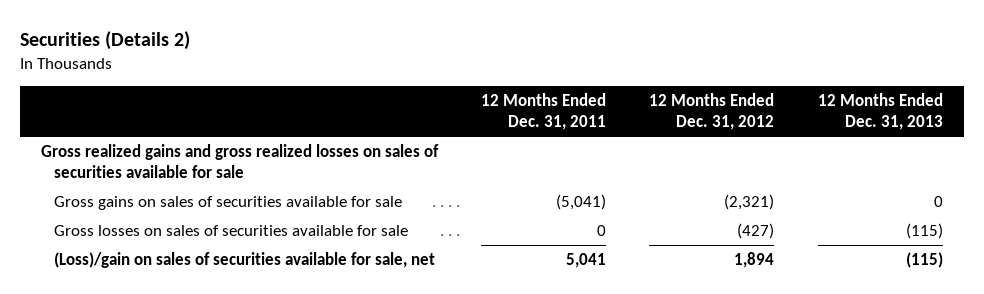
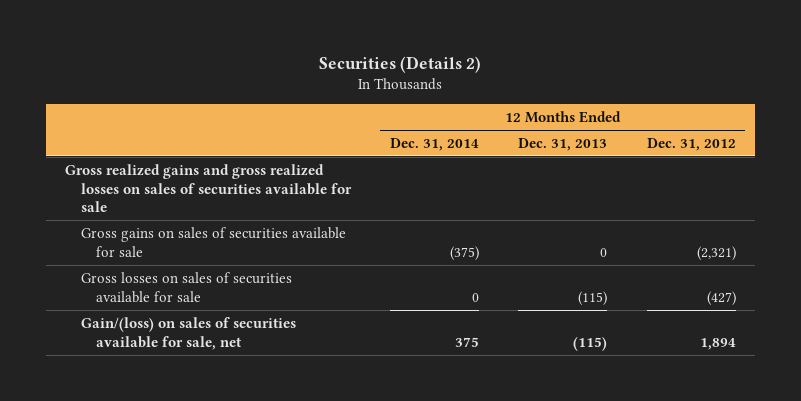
[481,92,607,131] 12 Months Ended Dec. 31, 2011 -> none
none -> [389,137,479,151] Dec. 31, 2014
[54,251,436,268] (Loss)/gain on sales of securities available for sale, net -> [80,316,296,350] Gain/(loss) on sales of securities available for sale, net

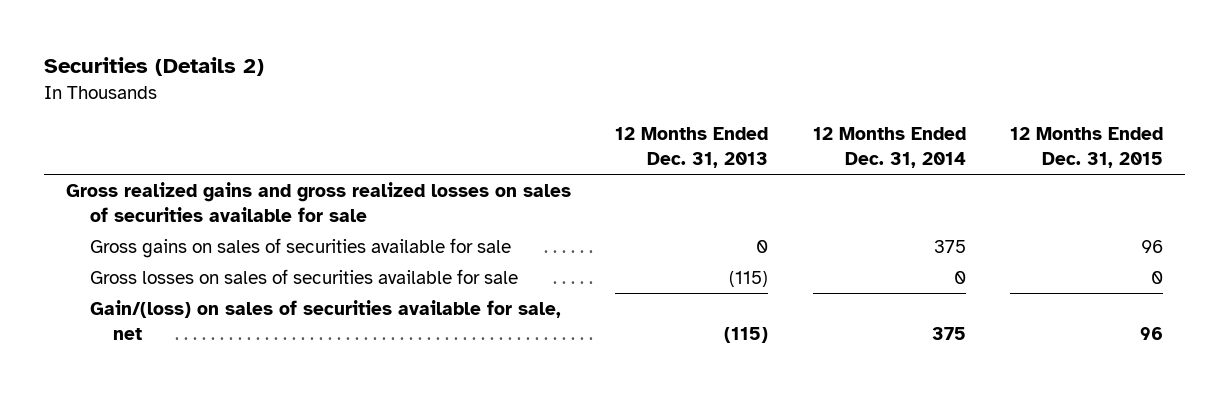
[646,137,736,151] Dec. 31, 2012 -> none
none -> [1010,127,1164,168] 12 Months Ended Dec. 31, 2015
[449,245,479,261] (375) -> [933,240,966,254] 375

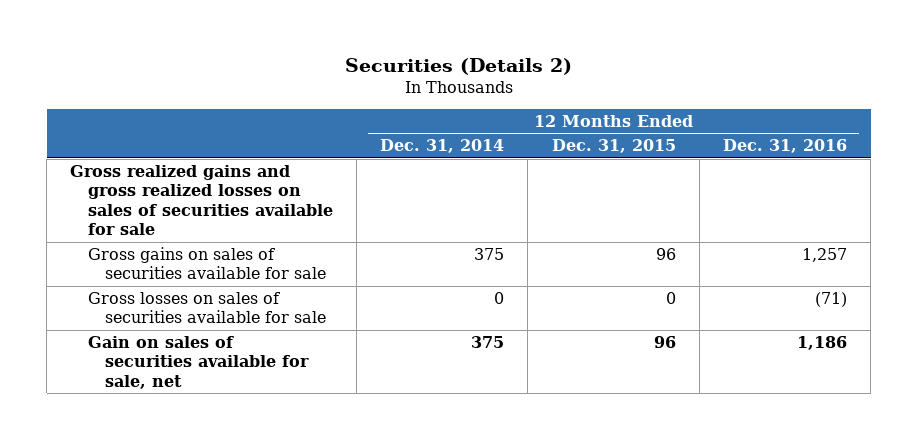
[615,127,769,168] 12 Months Ended Dec. 31, 2013 -> none
none -> [722,139,847,154] Dec. 31, 2016
[89,300,561,340] Gain/(loss) on sales of securities available for sale, net -> [87,336,310,389] Gain on sales of securities available for sale, net

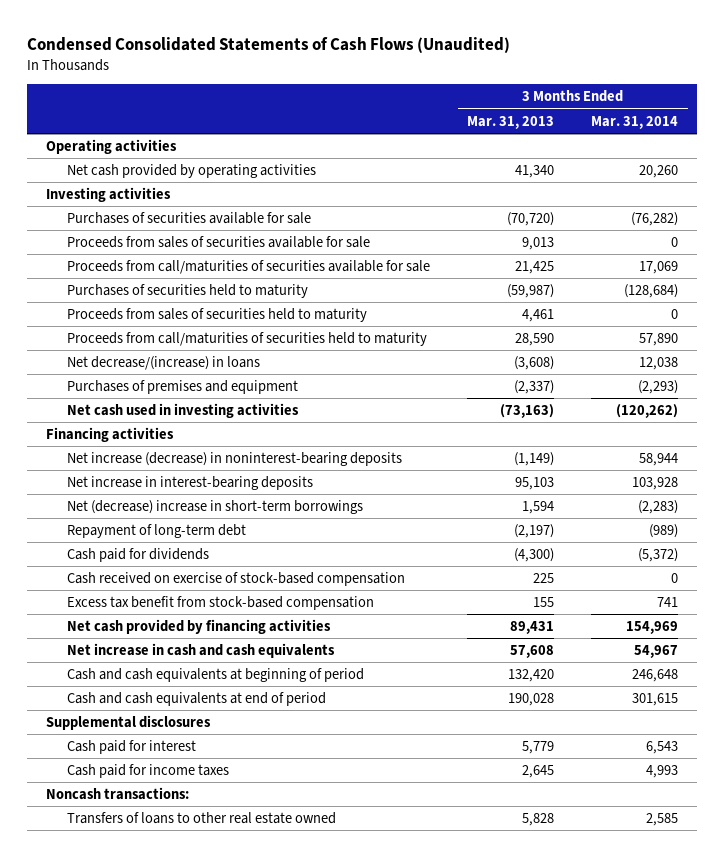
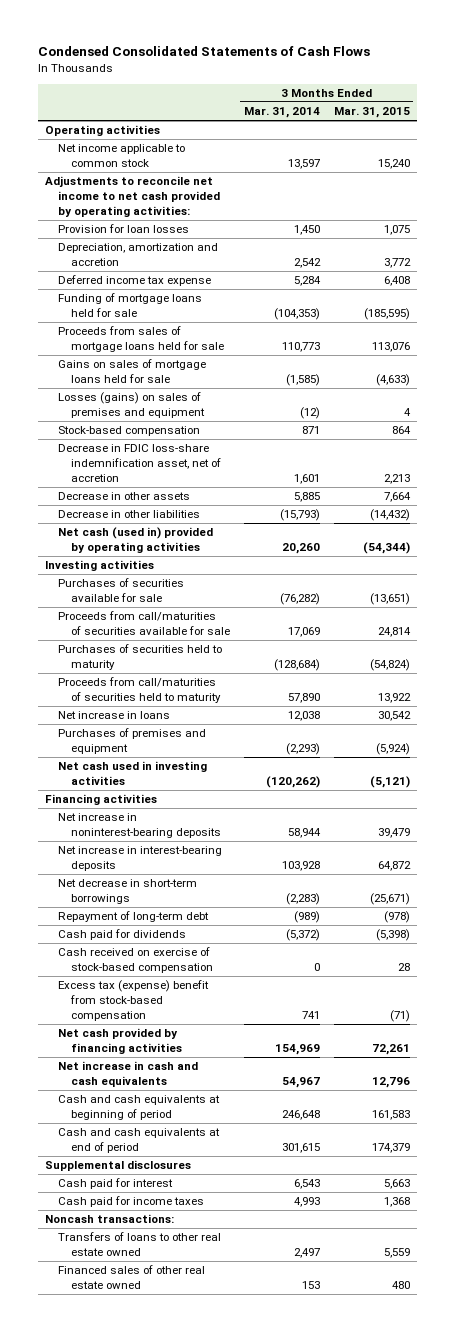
[27,36,511,53] Condensed Consolidated Statements of Cash Flows (Unaudited) -> [38,46,371,57] Condensed Consolidated Statements of Cash Flows
[467,115,555,129] Mar. 31, 2013 -> none
none -> [333,107,410,119] Mar. 31, 2015
none -> [57,144,185,168] Net income applicable to common stock
none -> [45,176,220,218] Adjustments to reconcile net income to net cash provided by operating activities:
none -> [57,224,189,234] Provision for loan losses
none -> [57,243,218,267] Depreciation, amortization and accretion
none -> [57,275,211,287] Deferred income tax expense
none -> [57,293,202,318] Funding of mortgage loans held for sale
none -> [57,326,224,353] Proceeds from sales of mortgage loans held for sale
none -> [57,359,206,384] Gains on sales of mortgage loans held for sale
none -> [57,392,205,419] Losses (gains) on sales of premises and equipment
none -> [57,426,200,437] Stock-based compensation
none -> [57,444,221,483] Decrease in FDIC loss-share indemnification asset, net of accretion
none -> [57,492,190,501] Decrease in other assets
none -> [57,510,200,519] Decrease in other liabilities
[66,164,316,179] Net cash provided by operating activities -> [57,527,213,554] Net cash (used in) provided by operating activities
[66,236,370,249] Proceeds from sales of securities available for sale -> none
[66,308,367,323] Proceeds from sales of securities held to maturity -> none
[66,356,260,371] Net decrease/(increase) in loans -> [57,711,170,720] Net increase in loans
[66,452,402,467] Net increase (decrease) in noninterest-bearing deposits -> [57,813,221,839] Net increase in noninterest-bearing deposits
[66,500,363,515] Net (decrease) increase in short-term borrowings -> [57,879,197,905] Net decrease in short-term borrowings
[66,596,374,611] Excess tax benefit from stock-based compensation -> [57,980,209,1022] Excess tax (expense) benefit from stock-based compensation
[646,813,679,827] 2,585 -> [293,1248,320,1259] 2,497
none -> [57,1265,205,1290] Financed sales of other real estate owned

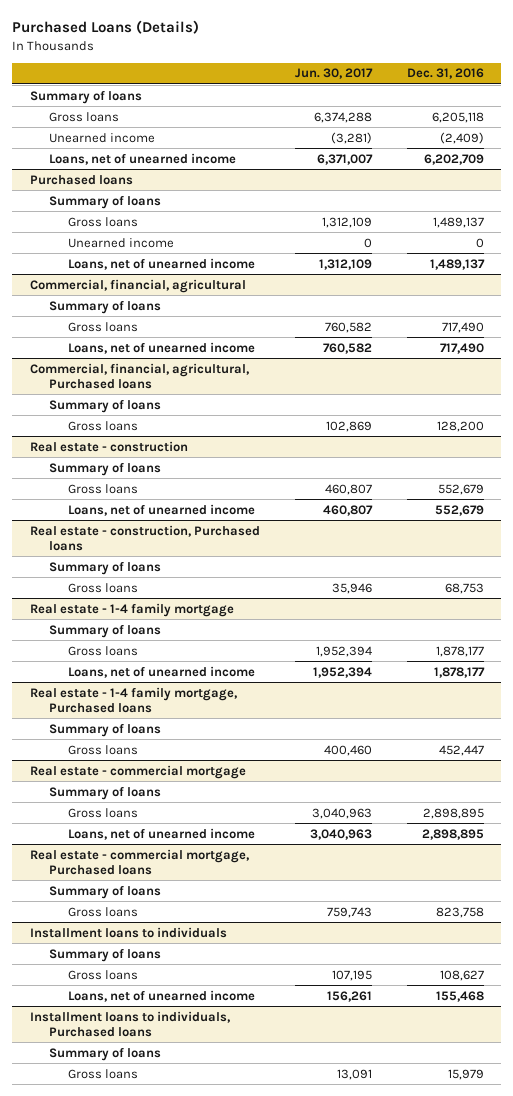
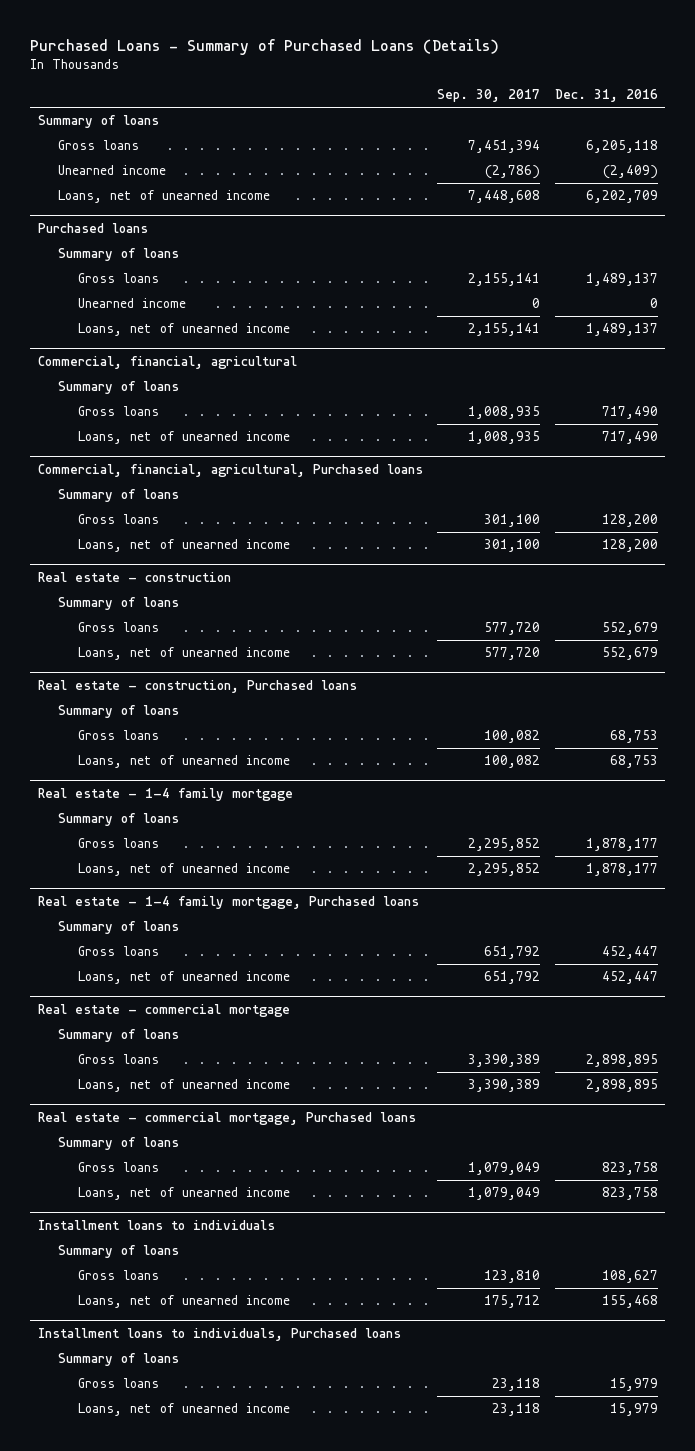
[12,20,200,35] Purchased Loans (Details) -> [30,38,500,55] Purchased Loans - Summary of Purchased Loans (Details)
[294,68,373,80] Jun. 30, 2017 -> none
none -> [437,89,541,103] Sep. 30, 2017
none -> [78,539,291,553] Loans, net of unearned income
none -> [78,755,291,769] Loans, net of unearned income
none -> [78,971,291,985] Loans, net of unearned income
none -> [78,1187,291,1201] Loans, net of unearned income
none -> [78,1403,291,1417] Loans, net of unearned income

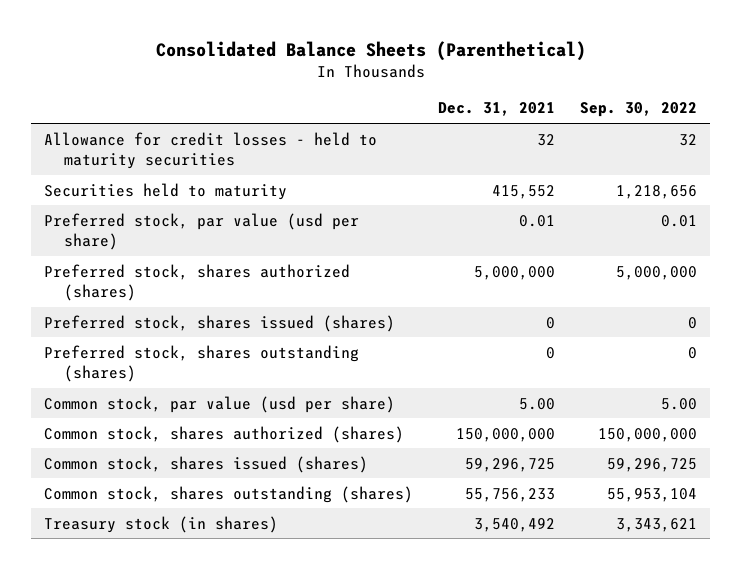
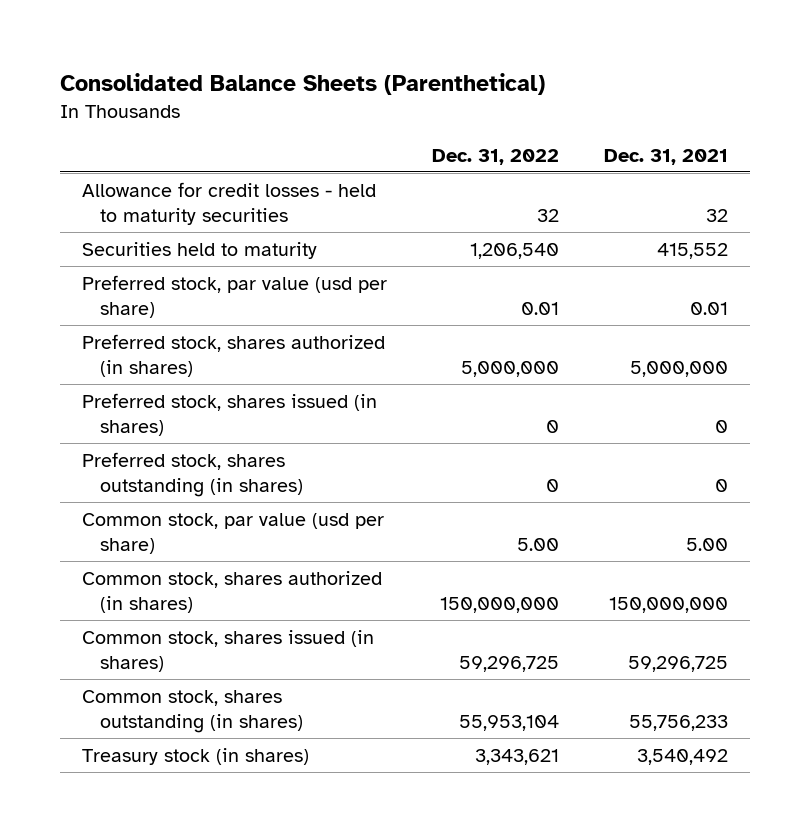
[580,102,698,118] Sep. 30, 2022 -> none
none -> [431,148,559,165] Dec. 31, 2022
[43,263,350,301] Preferred stock, shares authorized (shares) -> [81,333,385,377] Preferred stock, shares authorized (in shares)
[43,314,395,332] Preferred stock, shares issued (shares) -> [81,392,377,436] Preferred stock, shares issued (in shares)
[43,344,359,382] Preferred stock, shares outstanding (shares) -> [81,451,303,497] Preferred stock, shares outstanding (in shares)
[43,425,404,443] Common stock, shares authorized (shares) -> [81,570,382,613] Common stock, shares authorized (in shares)
[43,455,368,473] Common stock, shares issued (shares) -> [81,629,374,672] Common stock, shares issued (in shares)
[43,485,413,503] Common stock, shares outstanding (shares) -> [81,689,303,733] Common stock, shares outstanding (in shares)

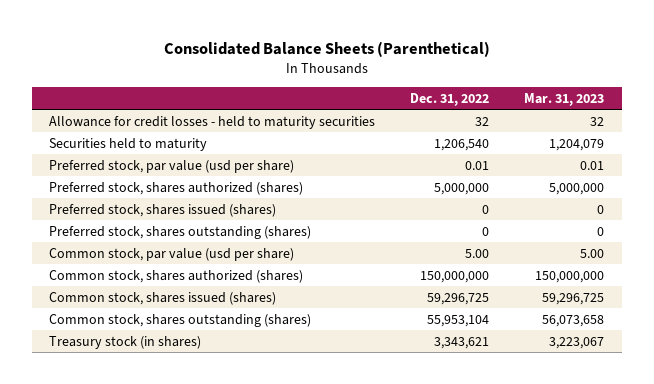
[603,148,728,165] Dec. 31, 2021 -> none
none -> [524,93,605,107] Mar. 31, 2023
[81,333,385,377] Preferred stock, shares authorized (in shares) -> [49,181,304,195] Preferred stock, shares authorized (shares)
[81,392,377,436] Preferred stock, shares issued (in shares) -> [49,203,277,217] Preferred stock, shares issued (shares)
[81,451,303,497] Preferred stock, shares outstanding (in shares) -> [49,225,312,239] Preferred stock, shares outstanding (shares)
[81,570,382,613] Common stock, shares authorized (in shares) -> [49,269,304,283] Common stock, shares authorized (shares)
[81,629,374,672] Common stock, shares issued (in shares) -> [49,291,277,305] Common stock, shares issued (shares)
[81,689,303,733] Common stock, shares outstanding (in shares) -> [49,313,312,327] Common stock, shares outstanding (shares)

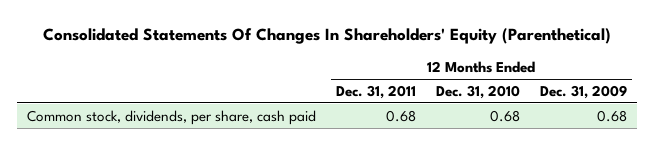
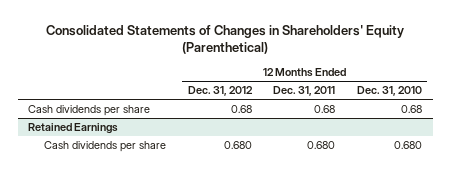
[42,28,611,45] Consolidated Statements Of Changes In Shareholders' Equity (Parenthetical) -> [46,24,405,55] Consolidated Statements of Changes in Shareholders' Equity (Parenthetical)
[539,84,627,99] Dec. 31, 2009 -> none
none -> [187,86,253,97] Dec. 31, 2012
[26,109,316,125] Common stock, dividends, per share, cash paid -> [28,105,151,117] Cash dividends per share
none -> [28,123,119,135] Retained Earnings
none -> [43,141,166,153] Cash dividends per share

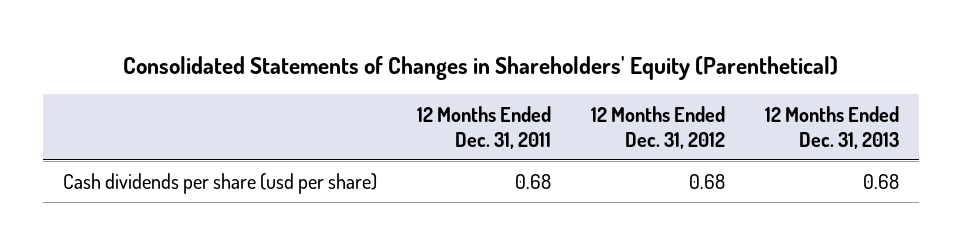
[356,86,422,97] Dec. 31, 2010 -> none
none -> [764,106,899,149] 12 Months Ended Dec. 31, 2013
[28,123,119,135] Retained Earnings -> none
[43,141,166,153] Cash dividends per share -> none
[28,105,151,117] Cash dividends per share -> [63,172,378,194] Cash dividends per share (usd per share)

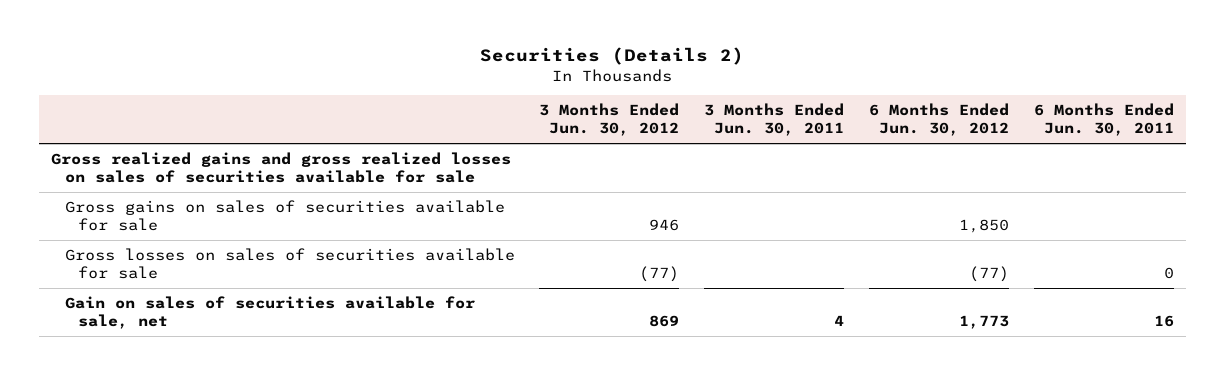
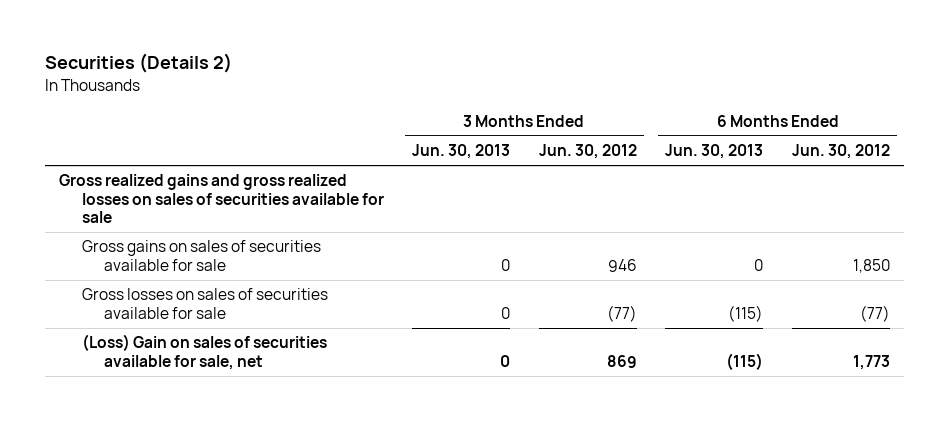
[704,102,845,137] 3 Months Ended Jun. 30, 2011 -> none
[1033,102,1174,137] 6 Months Ended Jun. 30, 2011 -> none
none -> [412,144,511,160] Jun. 30, 2013
none -> [665,144,764,160] Jun. 30, 2013
[64,295,475,330] Gain on sales of securities available for sale, net -> [81,334,327,370] (Loss) Gain on sales of securities available for sale, net

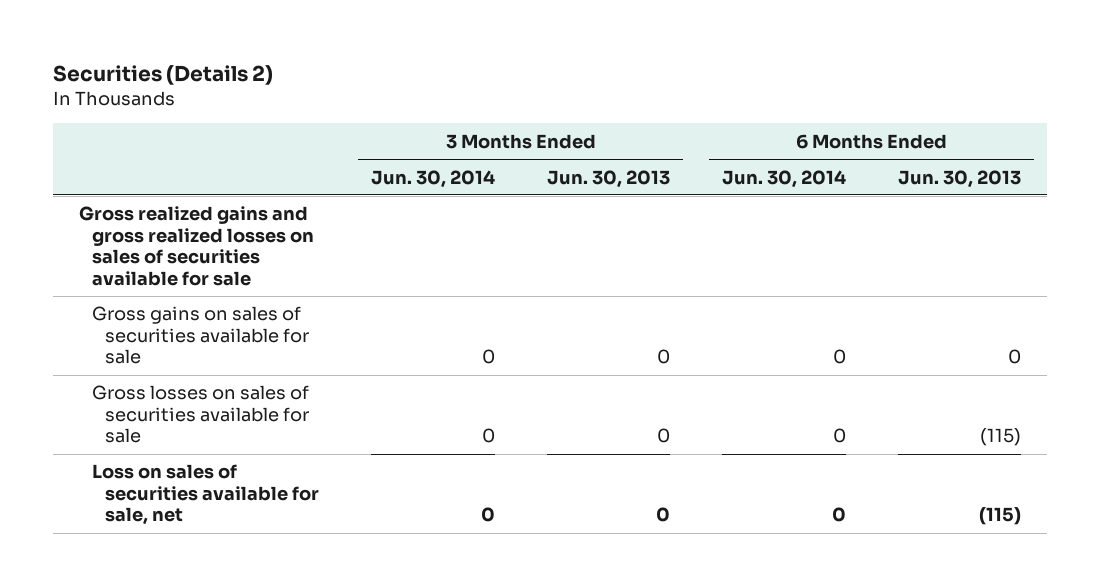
[538,144,637,160] Jun. 30, 2012 -> none
[791,144,890,160] Jun. 30, 2012 -> none
none -> [371,169,496,188] Jun. 30, 2014
none -> [722,169,847,188] Jun. 30, 2014
[81,334,327,370] (Loss) Gain on sales of securities available for sale, net -> [92,464,320,526] Loss on sales of securities available for sale, net

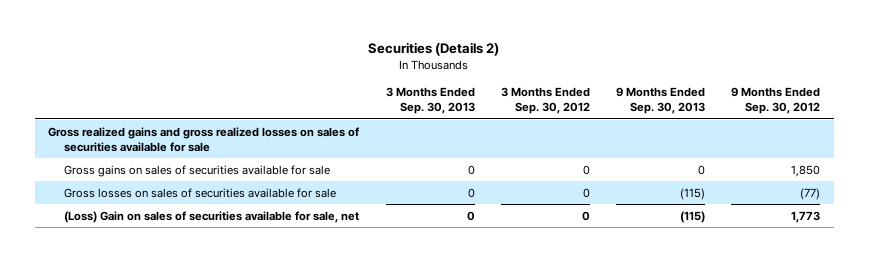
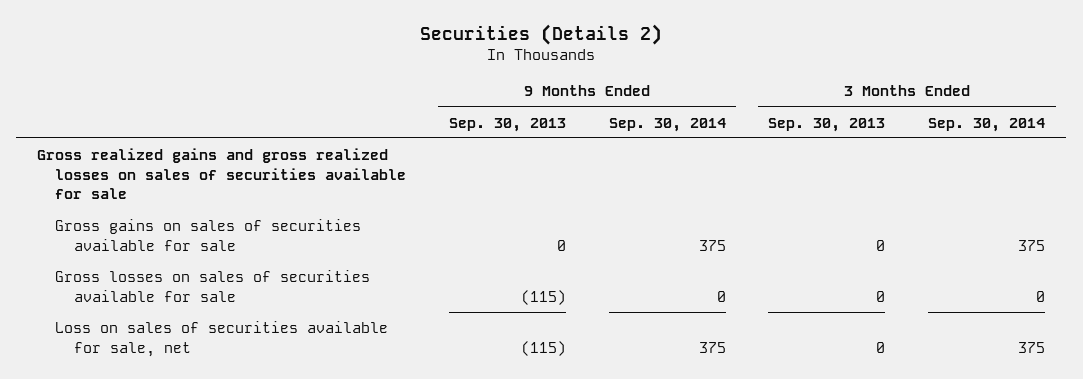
[500,87,590,115] 3 Months Ended Sep. 30, 2012 -> none
[731,87,821,115] 9 Months Ended Sep. 30, 2012 -> none
none -> [608,117,726,132] Sep. 30, 2014
none -> [928,117,1046,132] Sep. 30, 2014
[64,210,360,223] (Loss) Gain on sales of securities available for sale, net -> [55,320,389,357] Loss on sales of securities available for sale, net

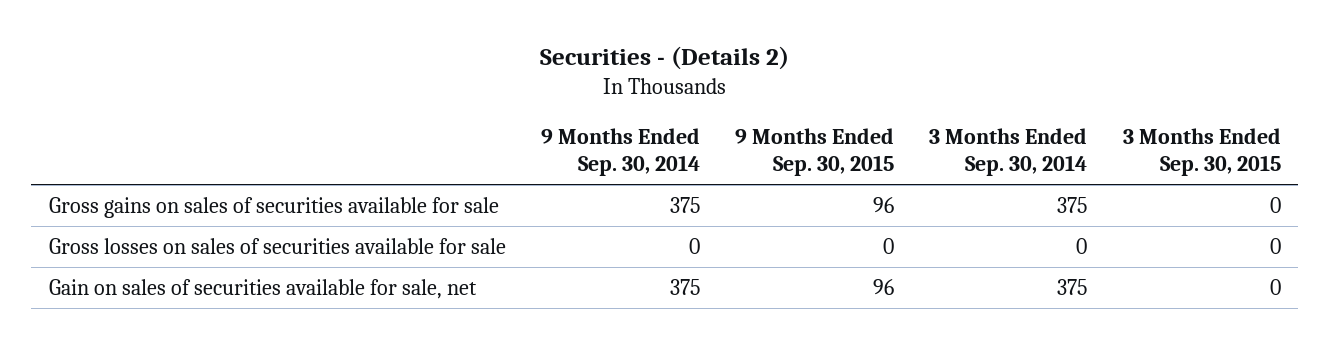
[420,23,663,45] Securities (Details 2) -> [539,45,789,70] Securities - (Details 2)
[449,117,567,132] Sep. 30, 2013 -> none
[768,117,886,132] Sep. 30, 2013 -> none
none -> [735,128,895,177] 9 Months Ended Sep. 30, 2015
none -> [1122,128,1281,177] 3 Months Ended Sep. 30, 2015
[37,147,407,200] Gross realized gains and gross realized losses on sales of securities available for sale -> none
[55,320,389,357] Loss on sales of securities available for sale, net -> [48,279,477,300] Gain on sales of securities available for sale, net

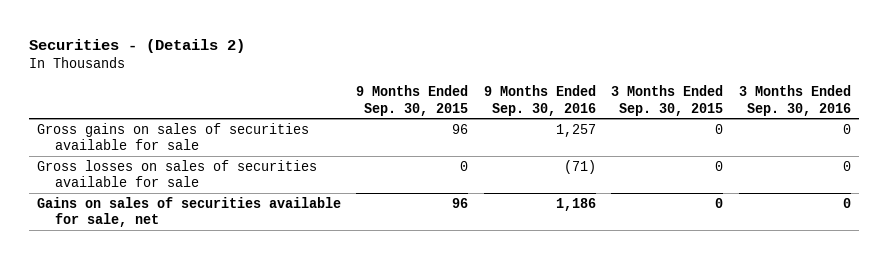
[540,128,700,177] 9 Months Ended Sep. 30, 2014 -> none
[929,128,1088,177] 3 Months Ended Sep. 30, 2014 -> none
none -> [483,85,596,116] 9 Months Ended Sep. 30, 2016
none -> [738,85,851,116] 3 Months Ended Sep. 30, 2016
[48,279,477,300] Gain on sales of securities available for sale, net -> [36,196,341,227] Gains on sales of securities available for sale, net

